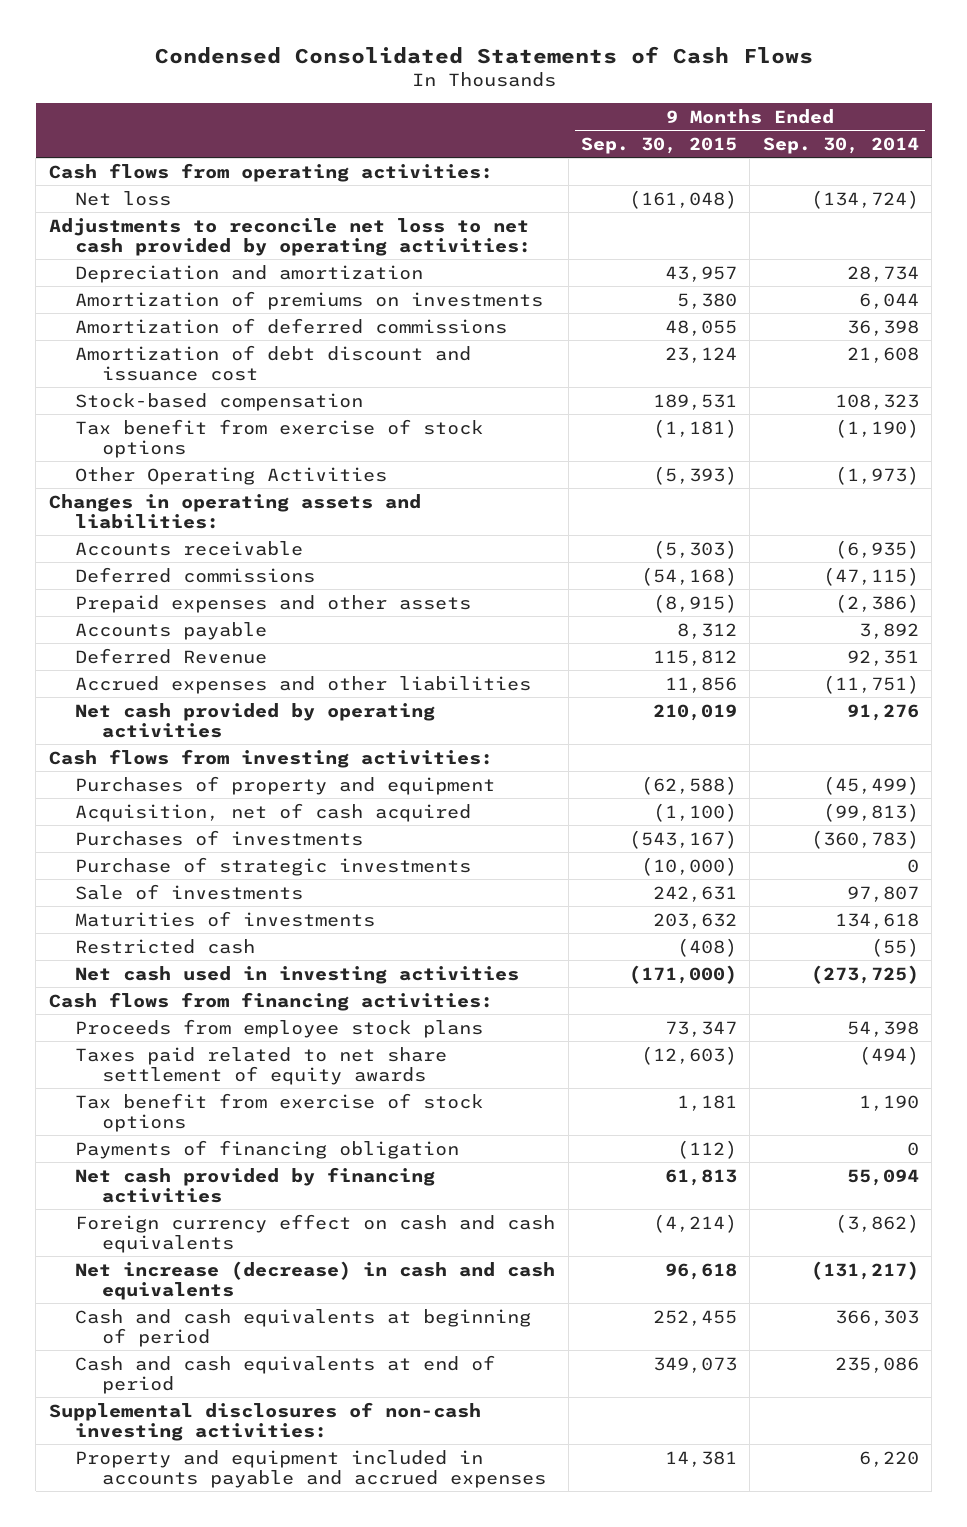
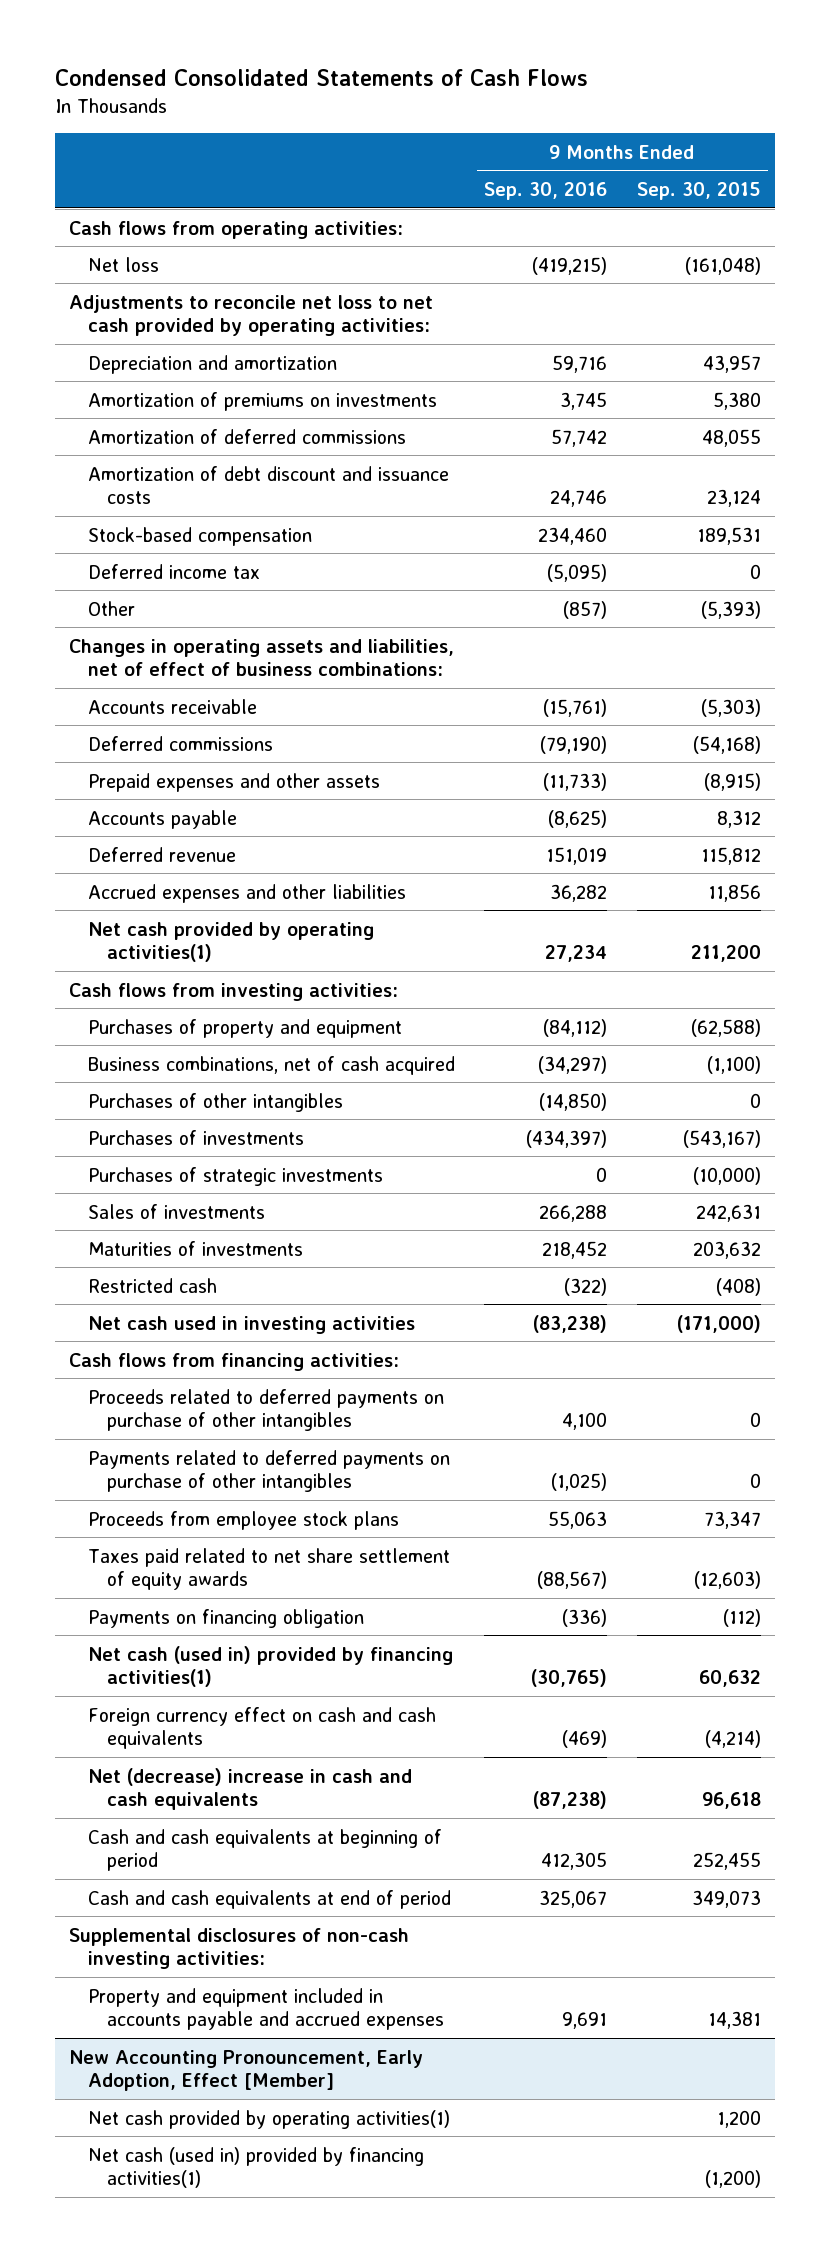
[762,136,919,154] Sep. 30, 2014 -> none
none -> [484,181,608,200] Sep. 30, 2016
[75,344,472,382] Amortization of debt discount and issuance cost -> [87,465,449,505] Amortization of debt discount and issuance costs
[75,418,484,459] Tax benefit from exercise of stock options -> none
none -> [87,563,260,579] Deferred income tax
[75,466,388,485] Other Operating Activities -> [87,600,135,616] Other
[48,493,421,530] Changes in operating assets and liabilities: -> [69,638,455,677] Changes in operating assets and liabilities, net of effect of business combinations:
[75,647,268,664] Deferred Revenue -> [87,846,236,862] Deferred revenue
[75,702,436,739] Net cash provided by operating activities -> [87,921,374,963] Net cash provided by operating activities(1)
[653,703,738,721] 210,019 -> [690,945,761,963] 211,200
[75,802,472,822] Acquisition, net of cash acquired -> [87,1055,455,1075] Business combinations, net of cash acquired
none -> [87,1092,343,1112] Purchases of other intangibles
[75,856,472,876] Purchase of strategic investments -> [87,1166,383,1186] Purchases of strategic investments
[75,883,304,900] Sale of investments -> [87,1203,265,1219] Sales of investments
none -> [87,1388,444,1432] Proceeds related to deferred payments on purchase of other intangibles
none -> [87,1449,450,1493] Payments related to deferred payments on purchase of other intangibles
[75,1092,484,1133] Tax benefit from exercise of stock options -> none
[75,1139,460,1159] Payments of financing obligation -> [87,1608,364,1628] Payments on financing obligation
[75,1166,436,1204] Net cash provided by financing activities -> [87,1645,453,1688] Net cash (used in) provided by financing activities(1)
[665,1168,738,1186] 61,813 -> [698,1670,761,1688] 60,632
[75,1260,556,1301] Net increase (decrease) in cash and cash equivalents -> [87,1767,412,1811] Net (decrease) increase in cash and cash equivalents
none -> [69,2049,424,2092] New Accounting Pronouncement, Early Adoption, Effect [Member]
none -> [87,2109,450,2129] Net cash provided by operating activities(1)
none -> [87,2146,424,2189] Net cash (used in) provided by financing activities(1)

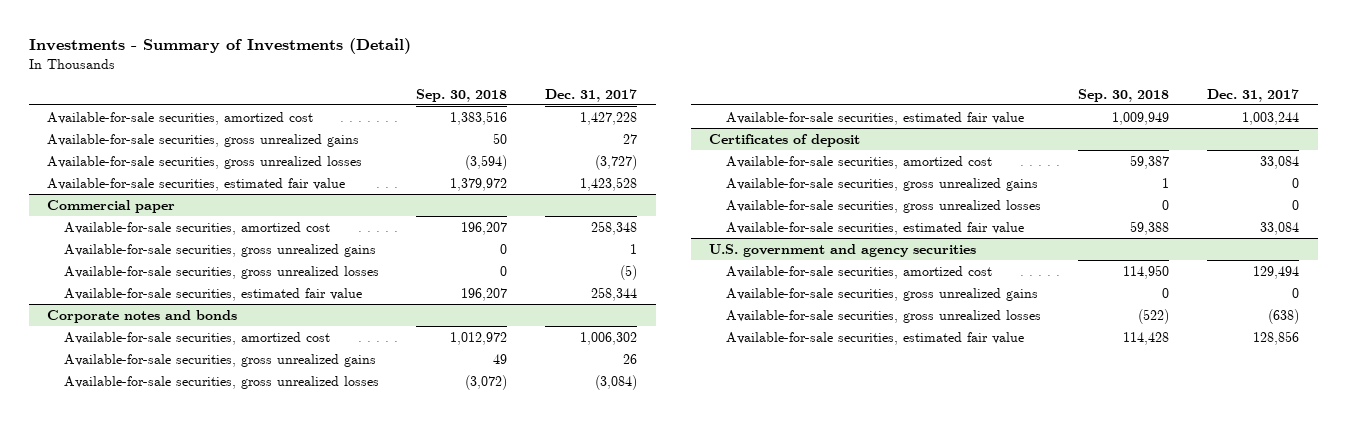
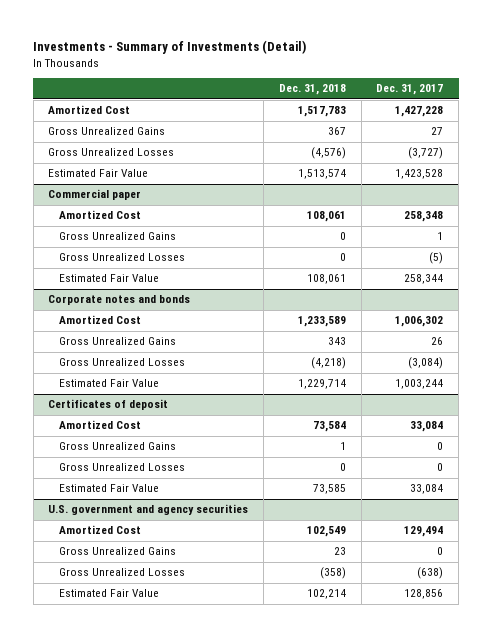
[416,88,508,102] Sep. 30, 2018 -> none
none -> [278,84,346,96] Dec. 31, 2018
[47,111,314,125] Available-for-sale securities, amortized cost -> [48,105,131,115] Amortized Cost
[47,133,360,147] Available-for-sale securities, gross unrealized gains -> [48,127,166,136] Gross Unrealized Gains
[47,155,363,169] Available-for-sale securities, gross unrealized losses -> [48,148,175,157] Gross Unrealized Losses
[47,177,346,191] Available-for-sale securities, estimated fair value -> [48,169,149,178] Estimated Fair Value
[63,221,330,235] Available-for-sale securities, amortized cost -> [58,210,141,220] Amortized Cost
[63,243,376,257] Available-for-sale securities, gross unrealized gains -> [58,232,176,241] Gross Unrealized Gains
[63,265,379,279] Available-for-sale securities, gross unrealized losses -> [58,253,185,262] Gross Unrealized Losses
[63,287,362,301] Available-for-sale securities, estimated fair value -> [58,274,159,283] Estimated Fair Value
[63,331,330,345] Available-for-sale securities, amortized cost -> [58,315,141,325] Amortized Cost
[63,353,376,367] Available-for-sale securities, gross unrealized gains -> [58,337,176,346] Gross Unrealized Gains
[63,375,379,389] Available-for-sale securities, gross unrealized losses -> [58,358,185,367] Gross Unrealized Losses
[725,111,1024,125] Available-for-sale securities, estimated fair value -> [58,379,159,388] Estimated Fair Value
[725,155,992,169] Available-for-sale securities, amortized cost -> [58,420,141,430] Amortized Cost
[725,177,1038,191] Available-for-sale securities, gross unrealized gains -> [58,442,176,451] Gross Unrealized Gains
[725,199,1041,213] Available-for-sale securities, gross unrealized losses -> [58,463,185,472] Gross Unrealized Losses
[725,221,1024,235] Available-for-sale securities, estimated fair value -> [58,484,159,493] Estimated Fair Value
[725,265,992,279] Available-for-sale securities, amortized cost -> [58,525,141,535] Amortized Cost
[725,287,1038,301] Available-for-sale securities, gross unrealized gains -> [58,547,176,556] Gross Unrealized Gains
[725,309,1041,323] Available-for-sale securities, gross unrealized losses -> [58,568,185,577] Gross Unrealized Losses
[725,331,1024,345] Available-for-sale securities, estimated fair value -> [58,589,159,598] Estimated Fair Value

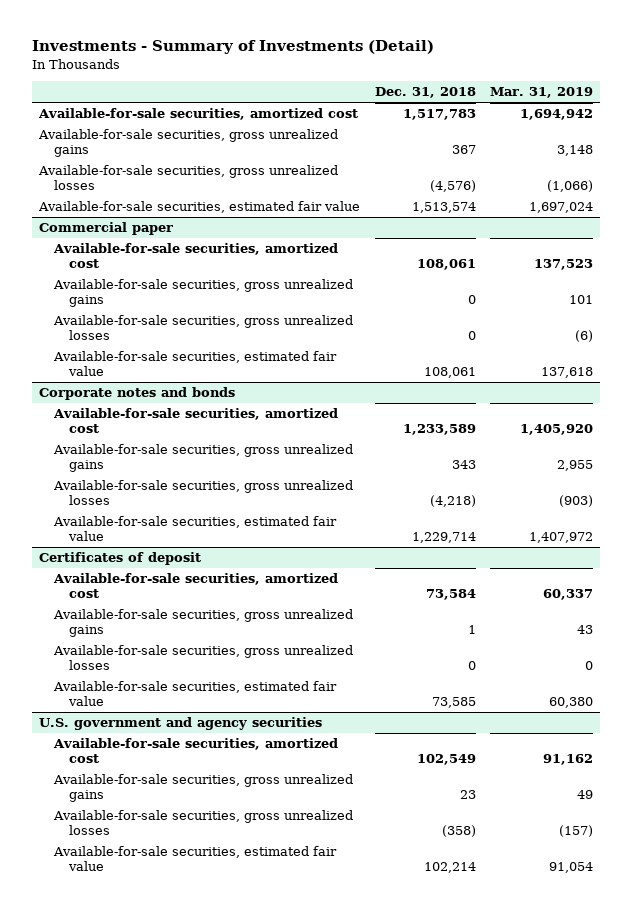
[376,84,444,96] Dec. 31, 2017 -> none
none -> [490,87,594,99] Mar. 31, 2019
[48,105,131,115] Amortized Cost -> [38,108,359,121] Available-for-sale securities, amortized cost
[48,127,166,136] Gross Unrealized Gains -> [38,129,339,158] Available-for-sale securities, gross unrealized gains
[48,148,175,157] Gross Unrealized Losses -> [38,165,339,191] Available-for-sale securities, gross unrealized losses
[48,169,149,178] Estimated Fair Value -> [38,201,361,214] Available-for-sale securities, estimated fair value
[58,210,141,220] Amortized Cost -> [53,243,339,269] Available-for-sale securities, amortized cost
[58,232,176,241] Gross Unrealized Gains -> [53,279,354,308] Available-for-sale securities, gross unrealized gains
[58,253,185,262] Gross Unrealized Losses -> [53,315,354,341] Available-for-sale securities, gross unrealized losses
[58,274,159,283] Estimated Fair Value -> [53,351,338,377] Available-for-sale securities, estimated fair value
[58,315,141,325] Amortized Cost -> [53,408,339,434] Available-for-sale securities, amortized cost
[58,337,176,346] Gross Unrealized Gains -> [53,444,354,473] Available-for-sale securities, gross unrealized gains
[58,358,185,367] Gross Unrealized Losses -> [53,480,354,506] Available-for-sale securities, gross unrealized losses
[58,379,159,388] Estimated Fair Value -> [53,516,338,542] Available-for-sale securities, estimated fair value
[58,420,141,430] Amortized Cost -> [53,573,339,599] Available-for-sale securities, amortized cost
[58,442,176,451] Gross Unrealized Gains -> [53,609,354,638] Available-for-sale securities, gross unrealized gains
[58,463,185,472] Gross Unrealized Losses -> [53,645,354,671] Available-for-sale securities, gross unrealized losses
[58,484,159,493] Estimated Fair Value -> [53,681,338,707] Available-for-sale securities, estimated fair value
[58,525,141,535] Amortized Cost -> [53,738,339,764] Available-for-sale securities, amortized cost
[58,547,176,556] Gross Unrealized Gains -> [53,774,354,803] Available-for-sale securities, gross unrealized gains
[58,568,185,577] Gross Unrealized Losses -> [53,810,354,836] Available-for-sale securities, gross unrealized losses
[58,589,159,598] Estimated Fair Value -> [53,846,338,872] Available-for-sale securities, estimated fair value

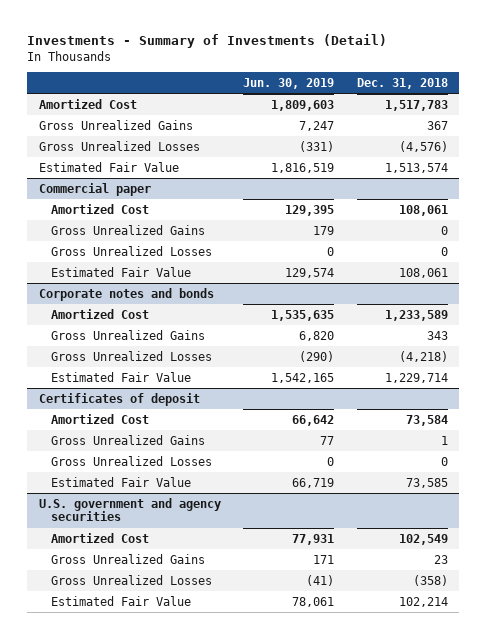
[490,87,594,99] Mar. 31, 2019 -> none
none -> [243,77,335,89] Jun. 30, 2019
[38,108,359,121] Available-for-sale securities, amortized cost -> [38,98,137,109] Amortized Cost
[38,129,339,158] Available-for-sale securities, gross unrealized gains -> [38,119,193,130] Gross Unrealized Gains
[38,165,339,191] Available-for-sale securities, gross unrealized losses -> [38,140,200,151] Gross Unrealized Losses
[38,201,361,214] Available-for-sale securities, estimated fair value -> [38,161,179,172] Estimated Fair Value
[53,243,339,269] Available-for-sale securities, amortized cost -> [51,203,150,214] Amortized Cost
[53,279,354,308] Available-for-sale securities, gross unrealized gains -> [51,224,206,235] Gross Unrealized Gains
[53,315,354,341] Available-for-sale securities, gross unrealized losses -> [51,245,213,256] Gross Unrealized Losses
[53,351,338,377] Available-for-sale securities, estimated fair value -> [51,266,192,277] Estimated Fair Value
[53,408,339,434] Available-for-sale securities, amortized cost -> [51,308,150,319] Amortized Cost
[53,444,354,473] Available-for-sale securities, gross unrealized gains -> [51,329,206,340] Gross Unrealized Gains
[53,480,354,506] Available-for-sale securities, gross unrealized losses -> [51,350,213,361] Gross Unrealized Losses
[53,516,338,542] Available-for-sale securities, estimated fair value -> [51,371,192,382] Estimated Fair Value
[53,573,339,599] Available-for-sale securities, amortized cost -> [51,413,150,424] Amortized Cost
[53,609,354,638] Available-for-sale securities, gross unrealized gains -> [51,434,206,445] Gross Unrealized Gains
[53,645,354,671] Available-for-sale securities, gross unrealized losses -> [51,455,213,466] Gross Unrealized Losses
[53,681,338,707] Available-for-sale securities, estimated fair value -> [51,476,192,487] Estimated Fair Value
[53,738,339,764] Available-for-sale securities, amortized cost -> [51,532,150,543] Amortized Cost
[53,774,354,803] Available-for-sale securities, gross unrealized gains -> [51,553,206,564] Gross Unrealized Gains
[53,810,354,836] Available-for-sale securities, gross unrealized losses -> [51,574,213,585] Gross Unrealized Losses
[53,846,338,872] Available-for-sale securities, estimated fair value -> [51,595,192,606] Estimated Fair Value

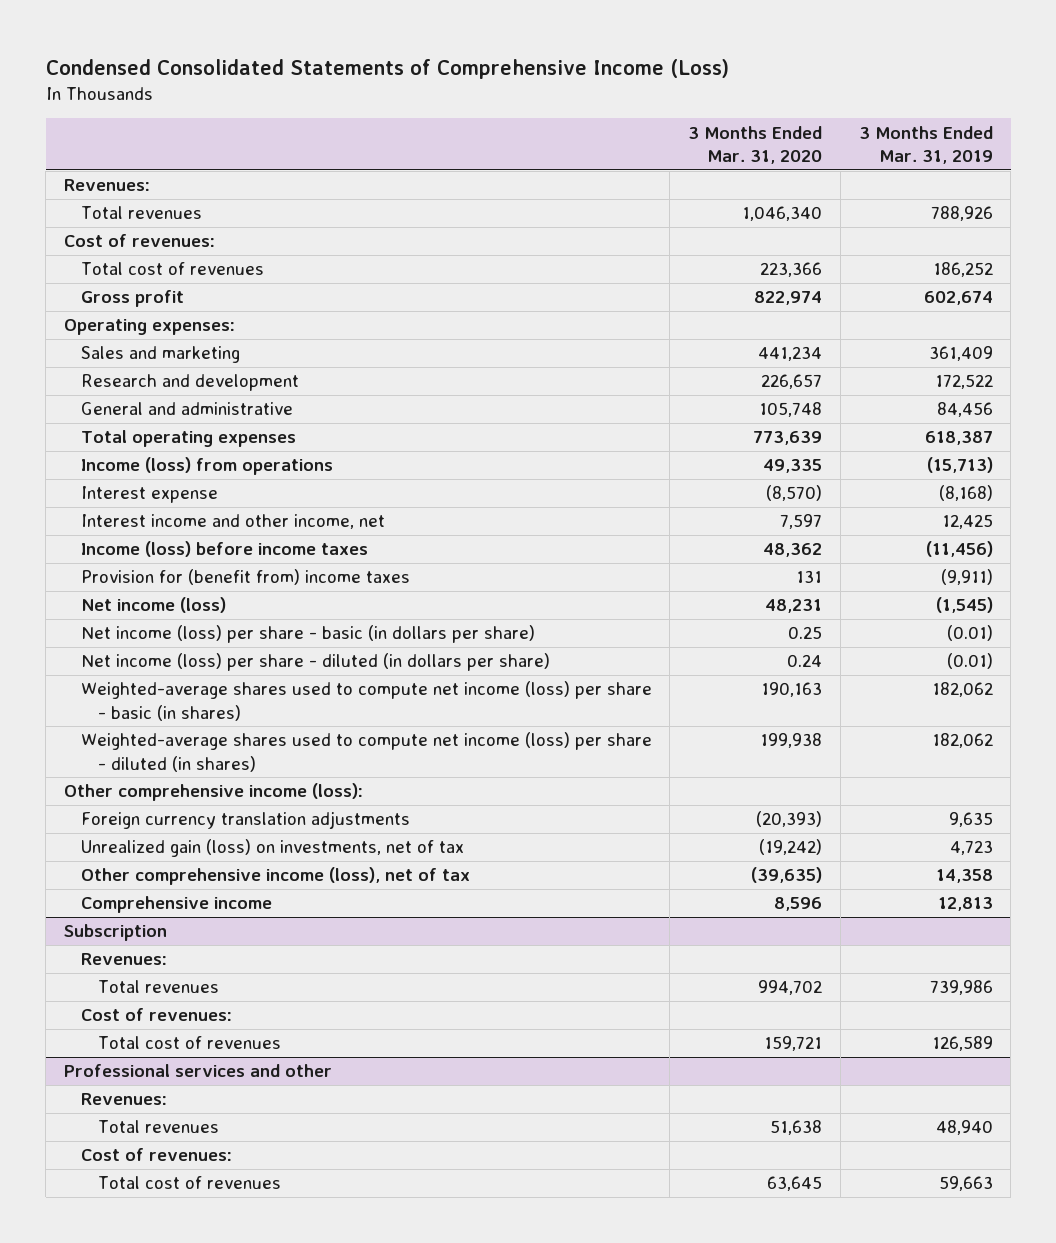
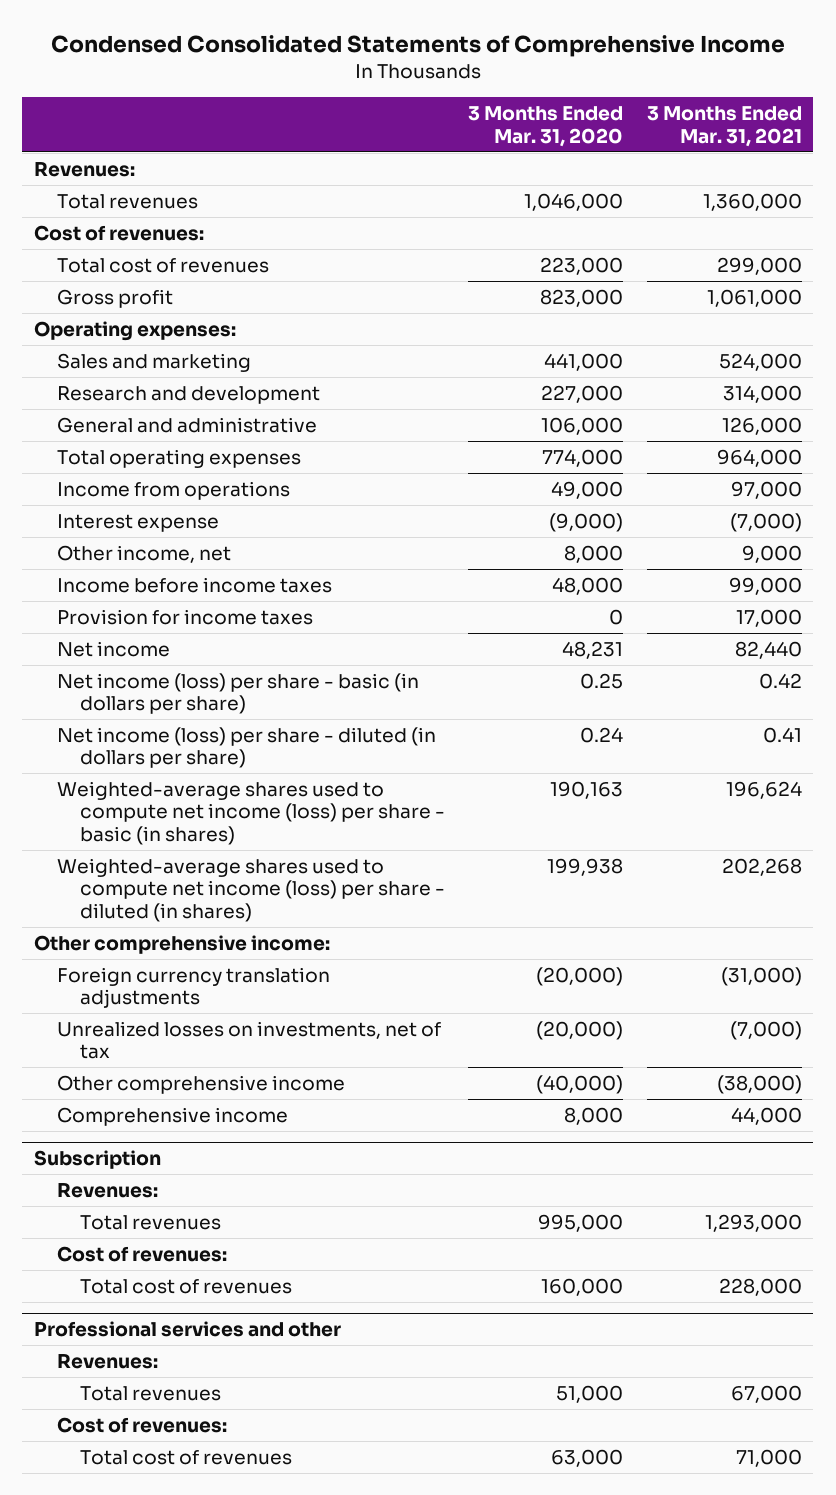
[45,58,729,79] Condensed Consolidated Statements of Comprehensive Income (Loss) -> [50,35,785,58] Condensed Consolidated Statements of Comprehensive Income
[858,125,993,165] 3 Months Ended Mar. 31, 2019 -> none
none -> [646,106,802,147] 3 Months Ended Mar. 31, 2021
[742,206,823,222] 1,046,340 -> [524,192,624,211] 1,046,000
[760,262,823,278] 223,366 -> [540,256,624,275] 223,000
[754,291,823,306] 822,974 -> [540,288,624,307] 823,000
[758,346,823,362] 441,234 -> [544,352,624,371] 441,000
[761,374,823,390] 226,657 -> [541,384,624,403] 227,000
[759,402,823,418] 105,748 -> [541,416,624,435] 106,000
[753,431,823,446] 773,639 -> [542,448,624,467] 774,000
[80,457,333,476] Income (loss) from operations -> [56,480,290,500] Income from operations
[763,459,823,474] 49,335 -> [551,480,624,499] 49,000
[766,485,823,502] (8,570) -> [549,512,624,532] (9,000)
[80,514,385,530] Interest income and other income, net -> [56,544,231,563] Other income, net
[780,514,823,530] 7,597 -> [564,544,624,563] 8,000
[80,541,368,558] Income (loss) before income taxes -> [56,576,332,593] Income before income taxes
[763,543,823,558] 48,362 -> [552,576,624,595] 48,000
[80,569,410,586] Provision for (benefit from) income taxes -> [56,608,313,625] Provision for income taxes
[796,570,823,584] 131 -> [609,608,624,625] 0
[80,597,226,614] Net income (loss) -> [56,640,170,657] Net income
[63,783,363,802] Other comprehensive income (loss): -> [34,934,331,954] Other comprehensive income:
[756,811,823,828] (20,393) -> [536,966,624,986] (20,000)
[80,839,464,858] Unrealized gain (loss) on investments, net of tax -> [56,1020,441,1060] Unrealized losses on investments, net of tax
[759,839,823,856] (19,242) -> [536,1020,624,1040] (20,000)
[80,867,470,886] Other comprehensive income (loss), net of tax -> [56,1074,345,1094] Other comprehensive income
[751,867,823,884] (39,635) -> [536,1074,624,1094] (40,000)
[774,897,823,912] 8,596 -> [564,1106,624,1125] 8,000
[758,980,823,996] 994,702 -> [538,1213,624,1232] 995,000
[764,1036,823,1052] 159,721 -> [541,1277,624,1296] 160,000
[770,1120,823,1136] 51,638 -> [556,1384,624,1403] 51,000
[767,1176,823,1192] 63,645 -> [551,1448,624,1467] 63,000

